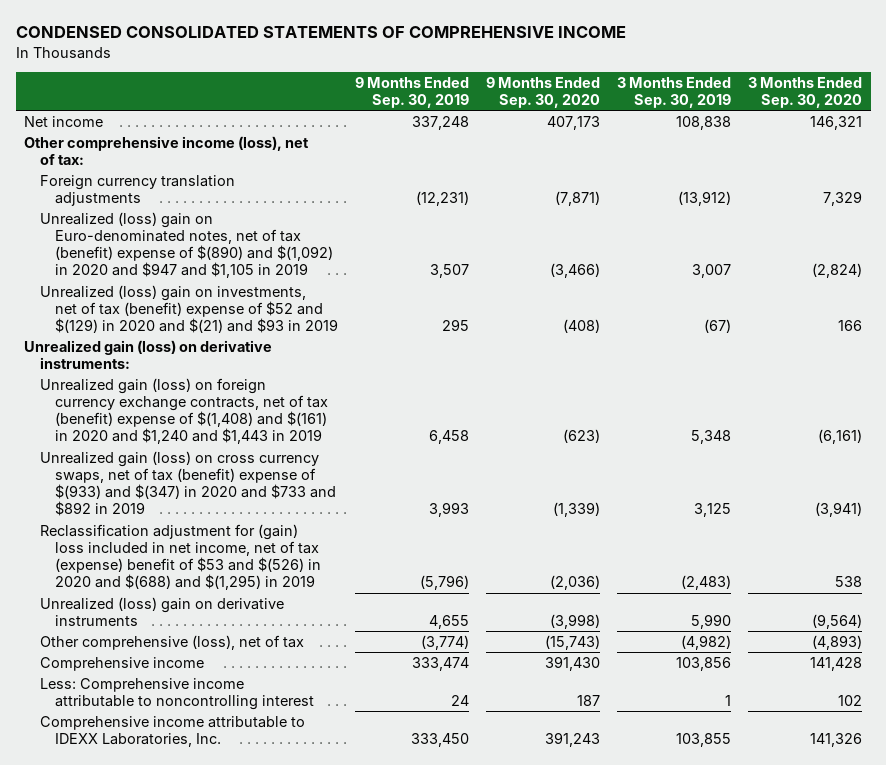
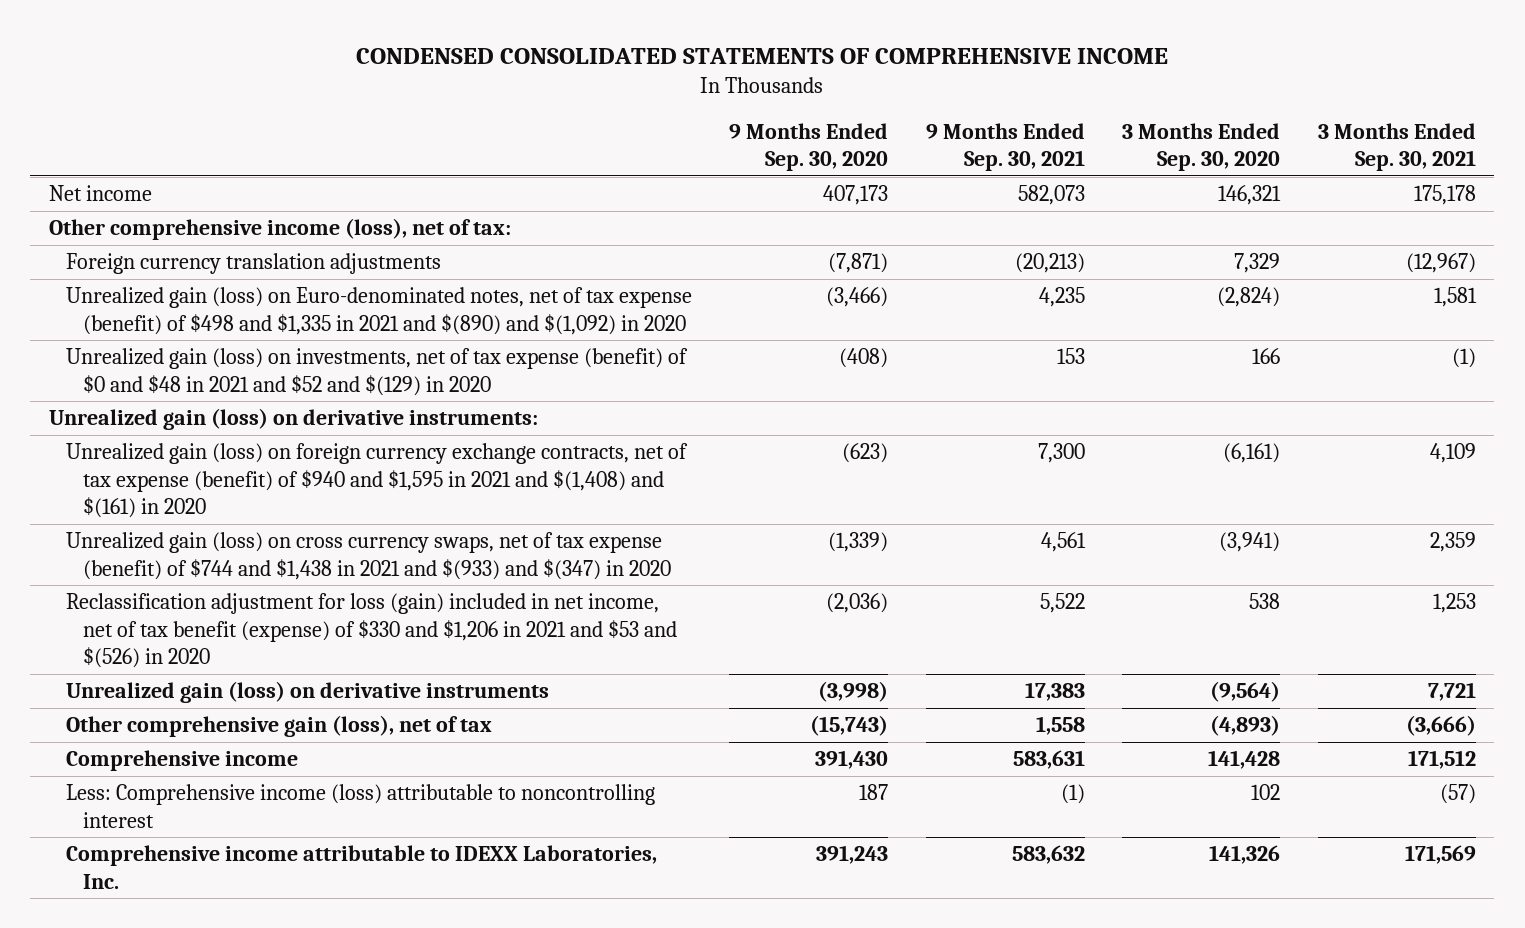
[355,76,470,109] 9 Months Ended Sep. 30, 2019 -> none
[617,76,732,109] 3 Months Ended Sep. 30, 2019 -> none
none -> [925,122,1085,171] 9 Months Ended Sep. 30, 2021
none -> [1317,122,1476,171] 3 Months Ended Sep. 30, 2021
[39,211,334,279] Unrealized (loss) gain on Euro-denominated notes, net of tax (benefit) expense of $(890) and $(1,092) in 2020 and $947 and $1,105 in 2019 -> [66,287,693,335] Unrealized gain (loss) on Euro-denominated notes, net of tax expense (benefit) of $498 and $1,335 in 2021 and $(890) and $(1,092) in 2020
[39,284,339,334] Unrealized (loss) gain on investments, net of tax (benefit) expense of $52 and $(129) in 2020 and $(21) and $93 in 2019 -> [66,348,689,396] Unrealized gain (loss) on investments, net of tax expense (benefit) of $0 and $48 in 2021 and $52 and $(129) in 2020
[39,377,329,445] Unrealized gain (loss) on foreign currency exchange contracts, net of tax (benefit) expense of $(1,408) and $(161) in 2020 and $1,240 and $1,443 in 2019 -> [66,443,689,519] Unrealized gain (loss) on foreign currency exchange contracts, net of tax expense (benefit) of $940 and $1,595 in 2021 and $(1,408) and $(161) in 2020
[39,450,337,517] Unrealized gain (loss) on cross currency swaps, net of tax (benefit) expense of $(933) and $(347) in 2020 and $733 and $892 in 2019 -> [66,532,672,580] Unrealized gain (loss) on cross currency swaps, net of tax expense (benefit) of $744 and $1,438 in 2021 and $(933) and $(347) in 2020
[39,523,322,591] Reclassification adjustment for (gain) loss included in net income, net of tax (expense) benefit of $53 and $(526) in 2020 and $(688) and $(1,295) in 2019 -> [66,593,678,669] Reclassification adjustment for loss (gain) included in net income, net of tax benefit (expense) of $330 and $1,206 in 2021 and $53 and $(526) in 2020
[39,596,284,627] Unrealized (loss) gain on derivative instruments -> [66,681,550,704] Unrealized gain (loss) on derivative instruments
[39,634,304,650] Other comprehensive (loss), net of tax -> [66,715,493,738] Other comprehensive gain (loss), net of tax
[39,677,315,711] Less: Comprehensive income attributable to noncontrolling interest -> [66,784,656,828] Less: Comprehensive income (loss) attributable to noncontrolling interest

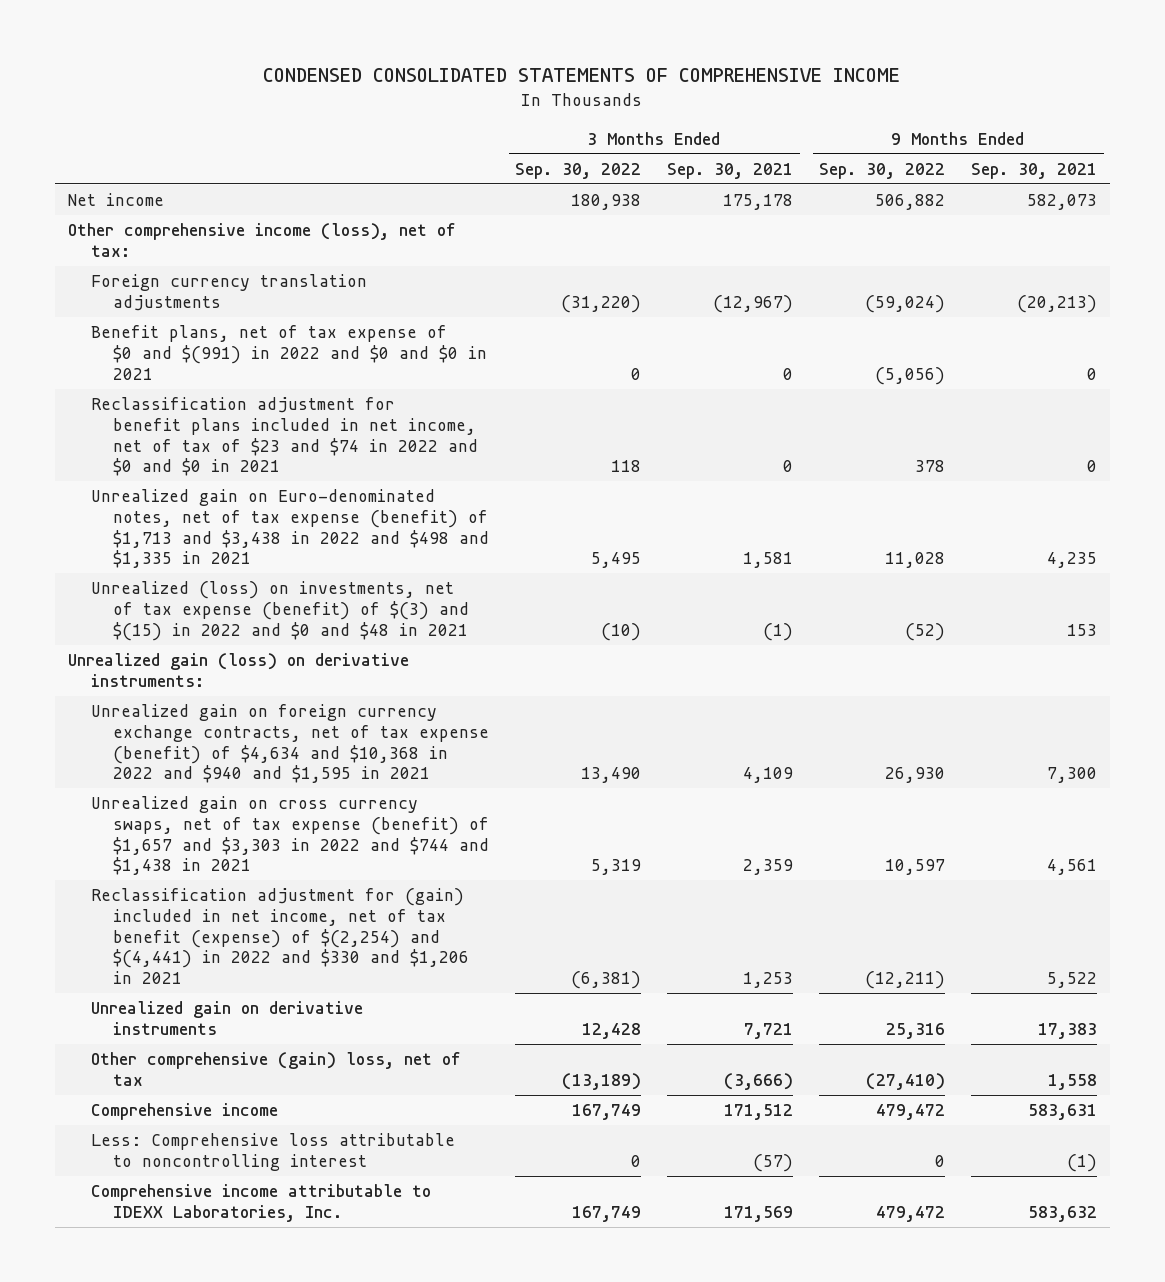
[729,122,889,171] 9 Months Ended Sep. 30, 2020 -> none
[1122,122,1281,171] 3 Months Ended Sep. 30, 2020 -> none
none -> [515,162,642,179] Sep. 30, 2022
none -> [819,162,946,179] Sep. 30, 2022
none -> [90,325,488,380] Benefit plans, net of tax expense of $0 and $(991) in 2022 and $0 and $0 in 2021
none -> [90,397,479,477] Reclassification adjustment for benefit plans included in net income, net of tax of $23 and $74 in 2022 and $0 and $0 in 2021
[66,287,693,335] Unrealized gain (loss) on Euro-denominated notes, net of tax expense (benefit) of $498 and $1,335 in 2021 and $(890) and $(1,092) in 2020 -> [90,489,490,569] Unrealized gain on Euro-denominated notes, net of tax expense (benefit) of $1,713 and $3,438 in 2022 and $498 and $1,335 in 2021
[66,348,689,396] Unrealized gain (loss) on investments, net of tax expense (benefit) of $0 and $48 in 2021 and $52 and $(129) in 2020 -> [90,581,470,641] Unrealized (loss) on investments, net of tax expense (benefit) of $(3) and $(15) in 2022 and $0 and $48 in 2021
[66,443,689,519] Unrealized gain (loss) on foreign currency exchange contracts, net of tax expense (benefit) of $940 and $1,595 in 2021 and $(1,408) and $(161) in 2020 -> [90,704,490,784] Unrealized gain on foreign currency exchange contracts, net of tax expense (benefit) of $4,634 and $10,368 in 2022 and $940 and $1,595 in 2021
[66,532,672,580] Unrealized gain (loss) on cross currency swaps, net of tax expense (benefit) of $744 and $1,438 in 2021 and $(933) and $(347) in 2020 -> [90,796,490,876] Unrealized gain on cross currency swaps, net of tax expense (benefit) of $1,657 and $3,303 in 2022 and $744 and $1,438 in 2021
[66,593,678,669] Reclassification adjustment for loss (gain) included in net income, net of tax benefit (expense) of $330 and $1,206 in 2021 and $53 and $(526) in 2020 -> [90,888,470,985] Reclassification adjustment for (gain) included in net income, net of tax benefit (expense) of $(2,254) and $(4,441) in 2022 and $330 and $1,206 in 2021
[66,681,550,704] Unrealized gain (loss) on derivative instruments -> [90,1001,363,1035] Unrealized gain on derivative instruments
[66,715,493,738] Other comprehensive gain (loss), net of tax -> [90,1052,461,1086] Other comprehensive (gain) loss, net of tax
[66,784,656,828] Less: Comprehensive income (loss) attributable to noncontrolling interest -> [90,1133,455,1171] Less: Comprehensive loss attributable to noncontrolling interest

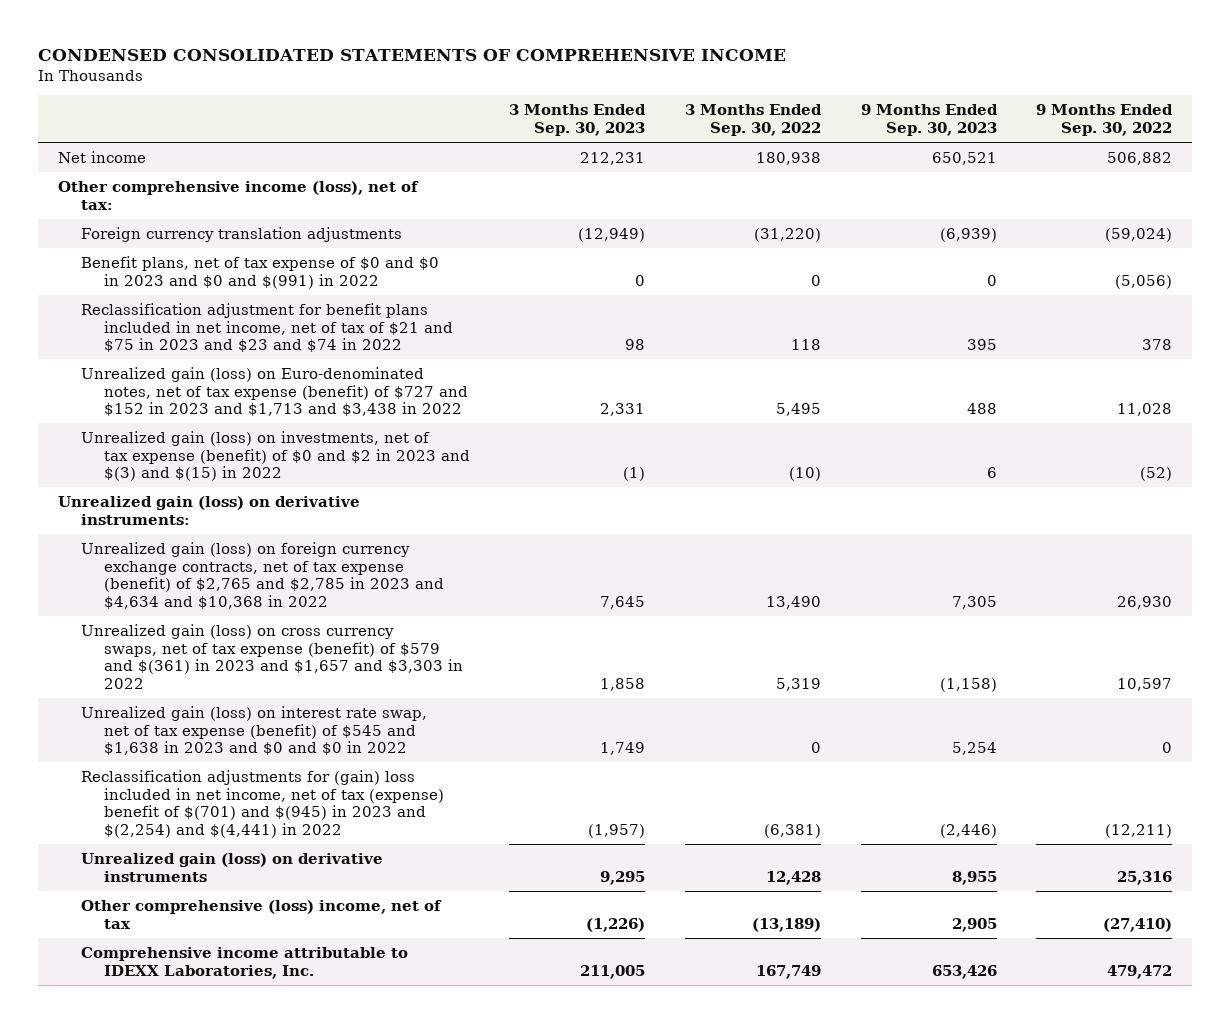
[667,162,794,179] Sep. 30, 2021 -> none
[971,162,1098,179] Sep. 30, 2021 -> none
none -> [509,104,647,137] 3 Months Ended Sep. 30, 2023
none -> [860,104,998,137] 9 Months Ended Sep. 30, 2023
[90,325,488,380] Benefit plans, net of tax expense of $0 and $(991) in 2022 and $0 and $0 in 2021 -> [80,255,439,289] Benefit plans, net of tax expense of $0 and $0 in 2023 and $0 and $(991) in 2022
[90,397,479,477] Reclassification adjustment for benefit plans included in net income, net of tax of $23 and $74 in 2022 and $0 and $0 in 2021 -> [80,302,453,353] Reclassification adjustment for benefit plans included in net income, net of tax of $21 and $75 in 2023 and $23 and $74 in 2022
[90,489,490,569] Unrealized gain on Euro-denominated notes, net of tax expense (benefit) of $1,713 and $3,438 in 2022 and $498 and $1,335 in 2021 -> [80,366,468,417] Unrealized gain (loss) on Euro-denominated notes, net of tax expense (benefit) of $727 and $152 in 2023 and $1,713 and $3,438 in 2022
[90,581,470,641] Unrealized (loss) on investments, net of tax expense (benefit) of $(3) and $(15) in 2022 and $0 and $48 in 2021 -> [80,430,470,482] Unrealized gain (loss) on investments, net of tax expense (benefit) of $0 and $2 in 2023 and $(3) and $(15) in 2022
[90,1103,278,1121] Comprehensive income -> none
[90,1133,455,1171] Less: Comprehensive loss attributable to noncontrolling interest -> none
[90,704,490,784] Unrealized gain on foreign currency exchange contracts, net of tax expense (benefit) of $4,634 and $10,368 in 2022 and $940 and $1,595 in 2021 -> [80,541,444,610] Unrealized gain (loss) on foreign currency exchange contracts, net of tax expense (benefit) of $2,765 and $2,785 in 2023 and $4,634 and $10,368 in 2022
[90,796,490,876] Unrealized gain on cross currency swaps, net of tax expense (benefit) of $1,657 and $3,303 in 2022 and $744 and $1,438 in 2021 -> [80,623,463,690] Unrealized gain (loss) on cross currency swaps, net of tax expense (benefit) of $579 and $(361) in 2023 and $1,657 and $3,303 in 2022
none -> [80,705,427,756] Unrealized gain (loss) on interest rate swap, net of tax expense (benefit) of $545 and $1,638 in 2023 and $0 and $0 in 2022
[90,888,470,985] Reclassification adjustment for (gain) included in net income, net of tax benefit (expense) of $(2,254) and $(4,441) in 2022 and $330 and $1,206 in 2021 -> [80,769,444,839] Reclassification adjustments for (gain) loss included in net income, net of tax (expense) benefit of $(701) and $(945) in 2023 and $(2,254) and $(4,441) in 2022
[90,1001,363,1035] Unrealized gain on derivative instruments -> [80,852,383,882] Unrealized gain (loss) on derivative instruments
[90,1052,461,1086] Other comprehensive (gain) loss, net of tax -> [80,899,442,929] Other comprehensive (loss) income, net of tax

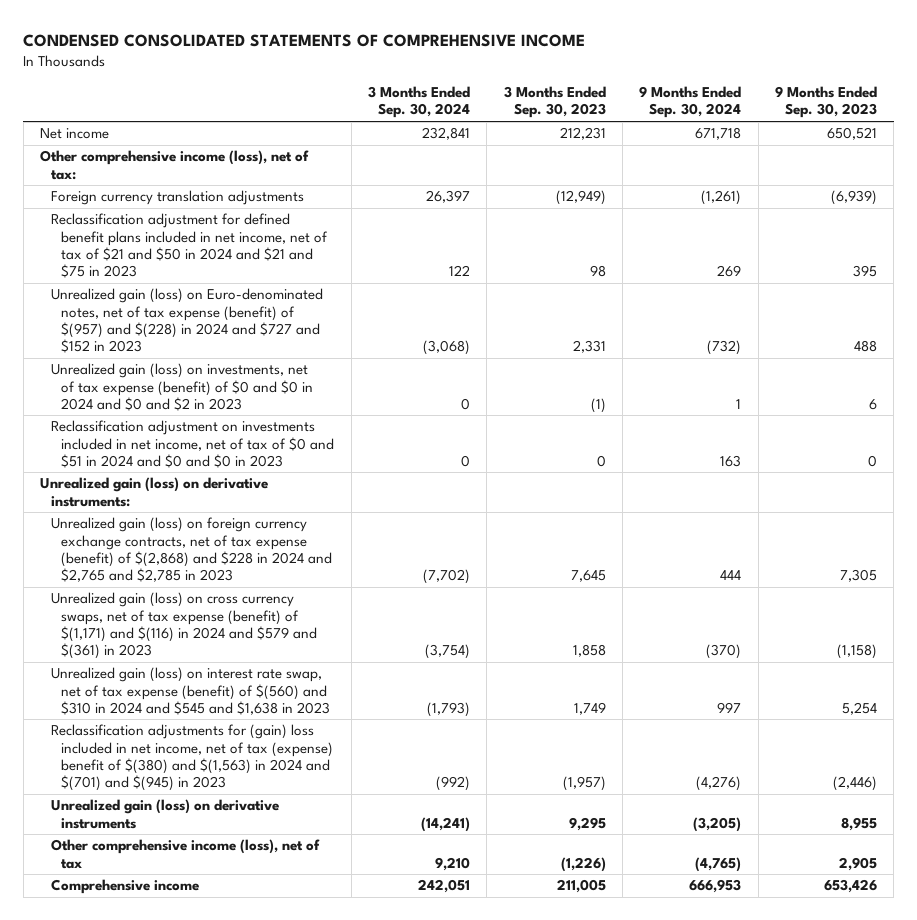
[685,104,823,137] 3 Months Ended Sep. 30, 2022 -> none
[1036,104,1174,137] 9 Months Ended Sep. 30, 2022 -> none
none -> [367,86,470,119] 3 Months Ended Sep. 30, 2024
none -> [639,86,742,119] 9 Months Ended Sep. 30, 2024
[80,255,439,289] Benefit plans, net of tax expense of $0 and $0 in 2023 and $0 and $(991) in 2022 -> none
[80,302,453,353] Reclassification adjustment for benefit plans included in net income, net of tax of $21 and $75 in 2023 and $23 and $74 in 2022 -> [50,213,329,278] Reclassification adjustment for defined benefit plans included in net income, net of tax of $21 and $50 in 2024 and $21 and $75 in 2023
[80,366,468,417] Unrealized gain (loss) on Euro-denominated notes, net of tax expense (benefit) of $727 and $152 in 2023 and $1,713 and $3,438 in 2022 -> [50,288,323,353] Unrealized gain (loss) on Euro-denominated notes, net of tax expense (benefit) of $(957) and $(228) in 2024 and $727 and $152 in 2023
[80,430,470,482] Unrealized gain (loss) on investments, net of tax expense (benefit) of $0 and $2 in 2023 and $(3) and $(15) in 2022 -> [50,363,314,411] Unrealized gain (loss) on investments, net of tax expense (benefit) of $0 and $0 in 2024 and $0 and $2 in 2023
none -> [50,420,335,468] Reclassification adjustment on investments included in net income, net of tax of $0 and $51 in 2024 and $0 and $0 in 2023
[80,541,444,610] Unrealized gain (loss) on foreign currency exchange contracts, net of tax expense (benefit) of $2,765 and $2,785 in 2023 and $4,634 and $10,368 in 2022 -> [50,517,333,582] Unrealized gain (loss) on foreign currency exchange contracts, net of tax expense (benefit) of $(2,868) and $228 in 2024 and $2,765 and $2,785 in 2023
[80,623,463,690] Unrealized gain (loss) on cross currency swaps, net of tax expense (benefit) of $579 and $(361) in 2023 and $1,657 and $3,303 in 2022 -> [50,592,318,659] Unrealized gain (loss) on cross currency swaps, net of tax expense (benefit) of $(1,171) and $(116) in 2024 and $579 and $(361) in 2023
[80,705,427,756] Unrealized gain (loss) on interest rate swap, net of tax expense (benefit) of $545 and $1,638 in 2023 and $0 and $0 in 2022 -> [50,667,331,715] Unrealized gain (loss) on interest rate swap, net of tax expense (benefit) of $(560) and $310 in 2024 and $545 and $1,638 in 2023
[80,769,444,839] Reclassification adjustments for (gain) loss included in net income, net of tax (expense) benefit of $(701) and $(945) in 2023 and $(2,254) and $(4,441) in 2022 -> [50,724,334,791] Reclassification adjustments for (gain) loss included in net income, net of tax (expense) benefit of $(380) and $(1,563) in 2024 and $(701) and $(945) in 2023
[80,899,442,929] Other comprehensive (loss) income, net of tax -> [50,839,320,869] Other comprehensive income (loss), net of tax
[80,946,408,979] Comprehensive income attributable to IDEXX Laboratories, Inc. -> [50,879,199,895] Comprehensive income

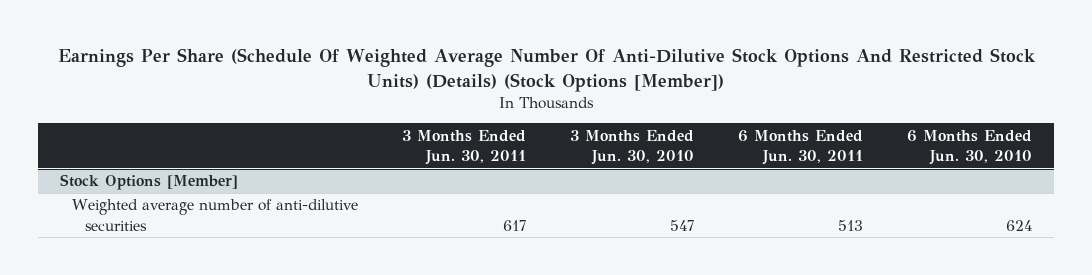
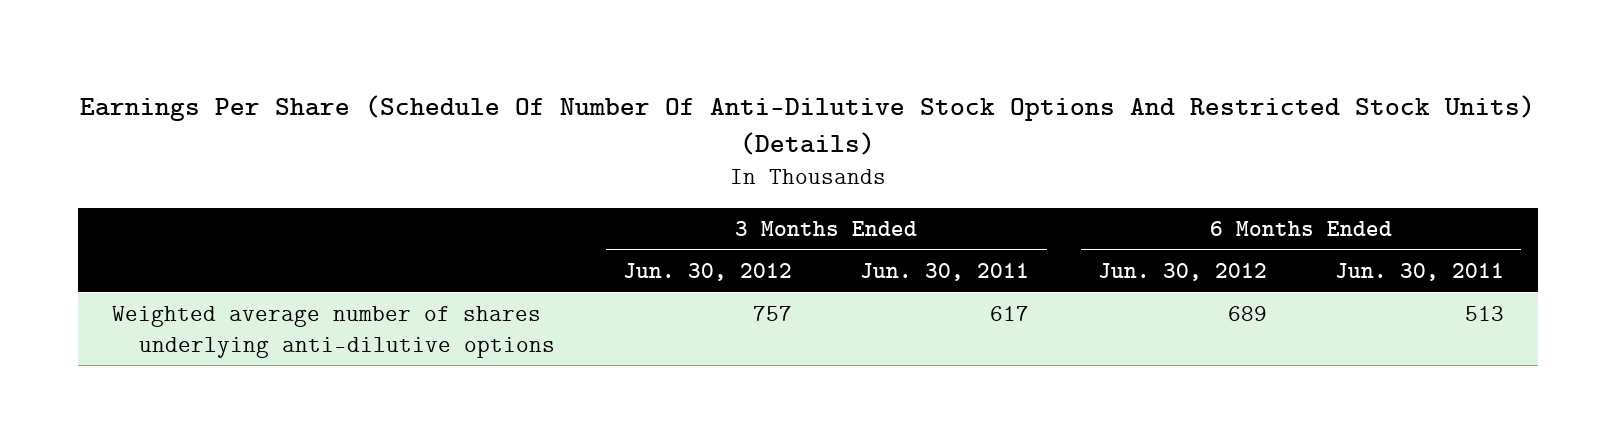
[58,48,1037,92] Earnings Per Share (Schedule Of Weighted Average Number Of Anti-Dilutive Stock Options And Restricted Stock Units) (Details) (Stock Options [Member]) -> [80,95,1536,155] Earnings Per Share (Schedule Of Number Of Anti-Dilutive Stock Options And Restricted Stock Units) (Details)
[570,129,695,165] 3 Months Ended Jun. 30, 2010 -> none
[907,129,1033,165] 6 Months Ended Jun. 30, 2010 -> none
none -> [623,262,793,281] Jun. 30, 2012
none -> [1097,262,1267,281] Jun. 30, 2012
[60,174,239,191] Stock Options [Member] -> none
[72,199,359,231] Weighted average number of anti-dilutive securities -> [112,306,556,358] Weighted average number of shares underlying anti-dilutive options

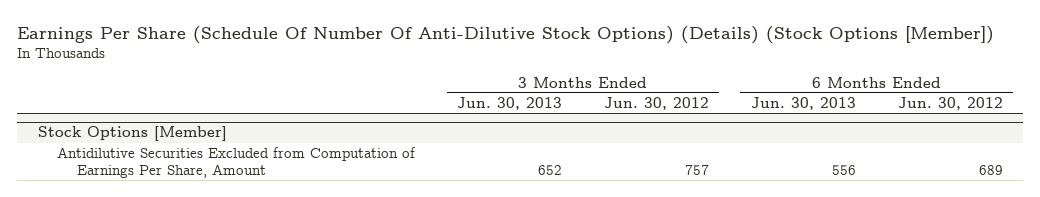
[80,95,1536,155] Earnings Per Share (Schedule Of Number Of Anti-Dilutive Stock Options And Restricted Stock Units) (Details) -> [16,26,994,45] Earnings Per Share (Schedule Of Number Of Anti-Dilutive Stock Options) (Details) (Stock Options [Member])
[860,262,1030,281] Jun. 30, 2011 -> none
[1334,262,1504,281] Jun. 30, 2011 -> none
none -> [457,96,563,110] Jun. 30, 2013
none -> [750,96,856,110] Jun. 30, 2013
none -> [37,126,227,142] Stock Options [Member]
[112,306,556,358] Weighted average number of shares underlying anti-dilutive options -> [57,147,417,178] Antidilutive Securities Excluded from Computation of Earnings Per Share, Amount

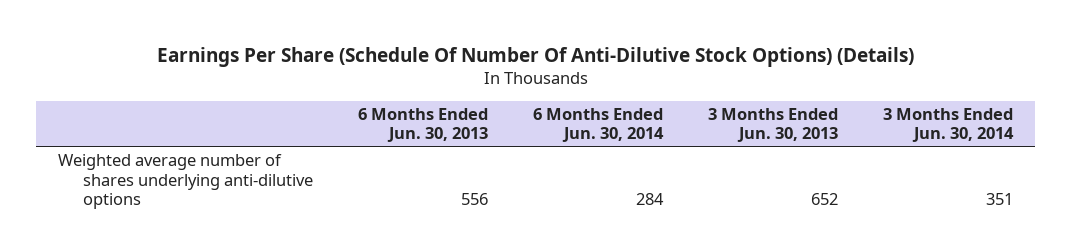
[16,26,994,45] Earnings Per Share (Schedule Of Number Of Anti-Dilutive Stock Options) (Details) (Stock Options [Member]) -> [156,46,914,67] Earnings Per Share (Schedule Of Number Of Anti-Dilutive Stock Options) (Details)
[603,96,709,110] Jun. 30, 2012 -> none
[897,96,1003,110] Jun. 30, 2012 -> none
none -> [533,107,665,143] 6 Months Ended Jun. 30, 2014
none -> [882,107,1014,143] 3 Months Ended Jun. 30, 2014
[37,126,227,142] Stock Options [Member] -> none
[57,147,417,178] Antidilutive Securities Excluded from Computation of Earnings Per Share, Amount -> [58,153,314,210] Weighted average number of shares underlying anti-dilutive options

